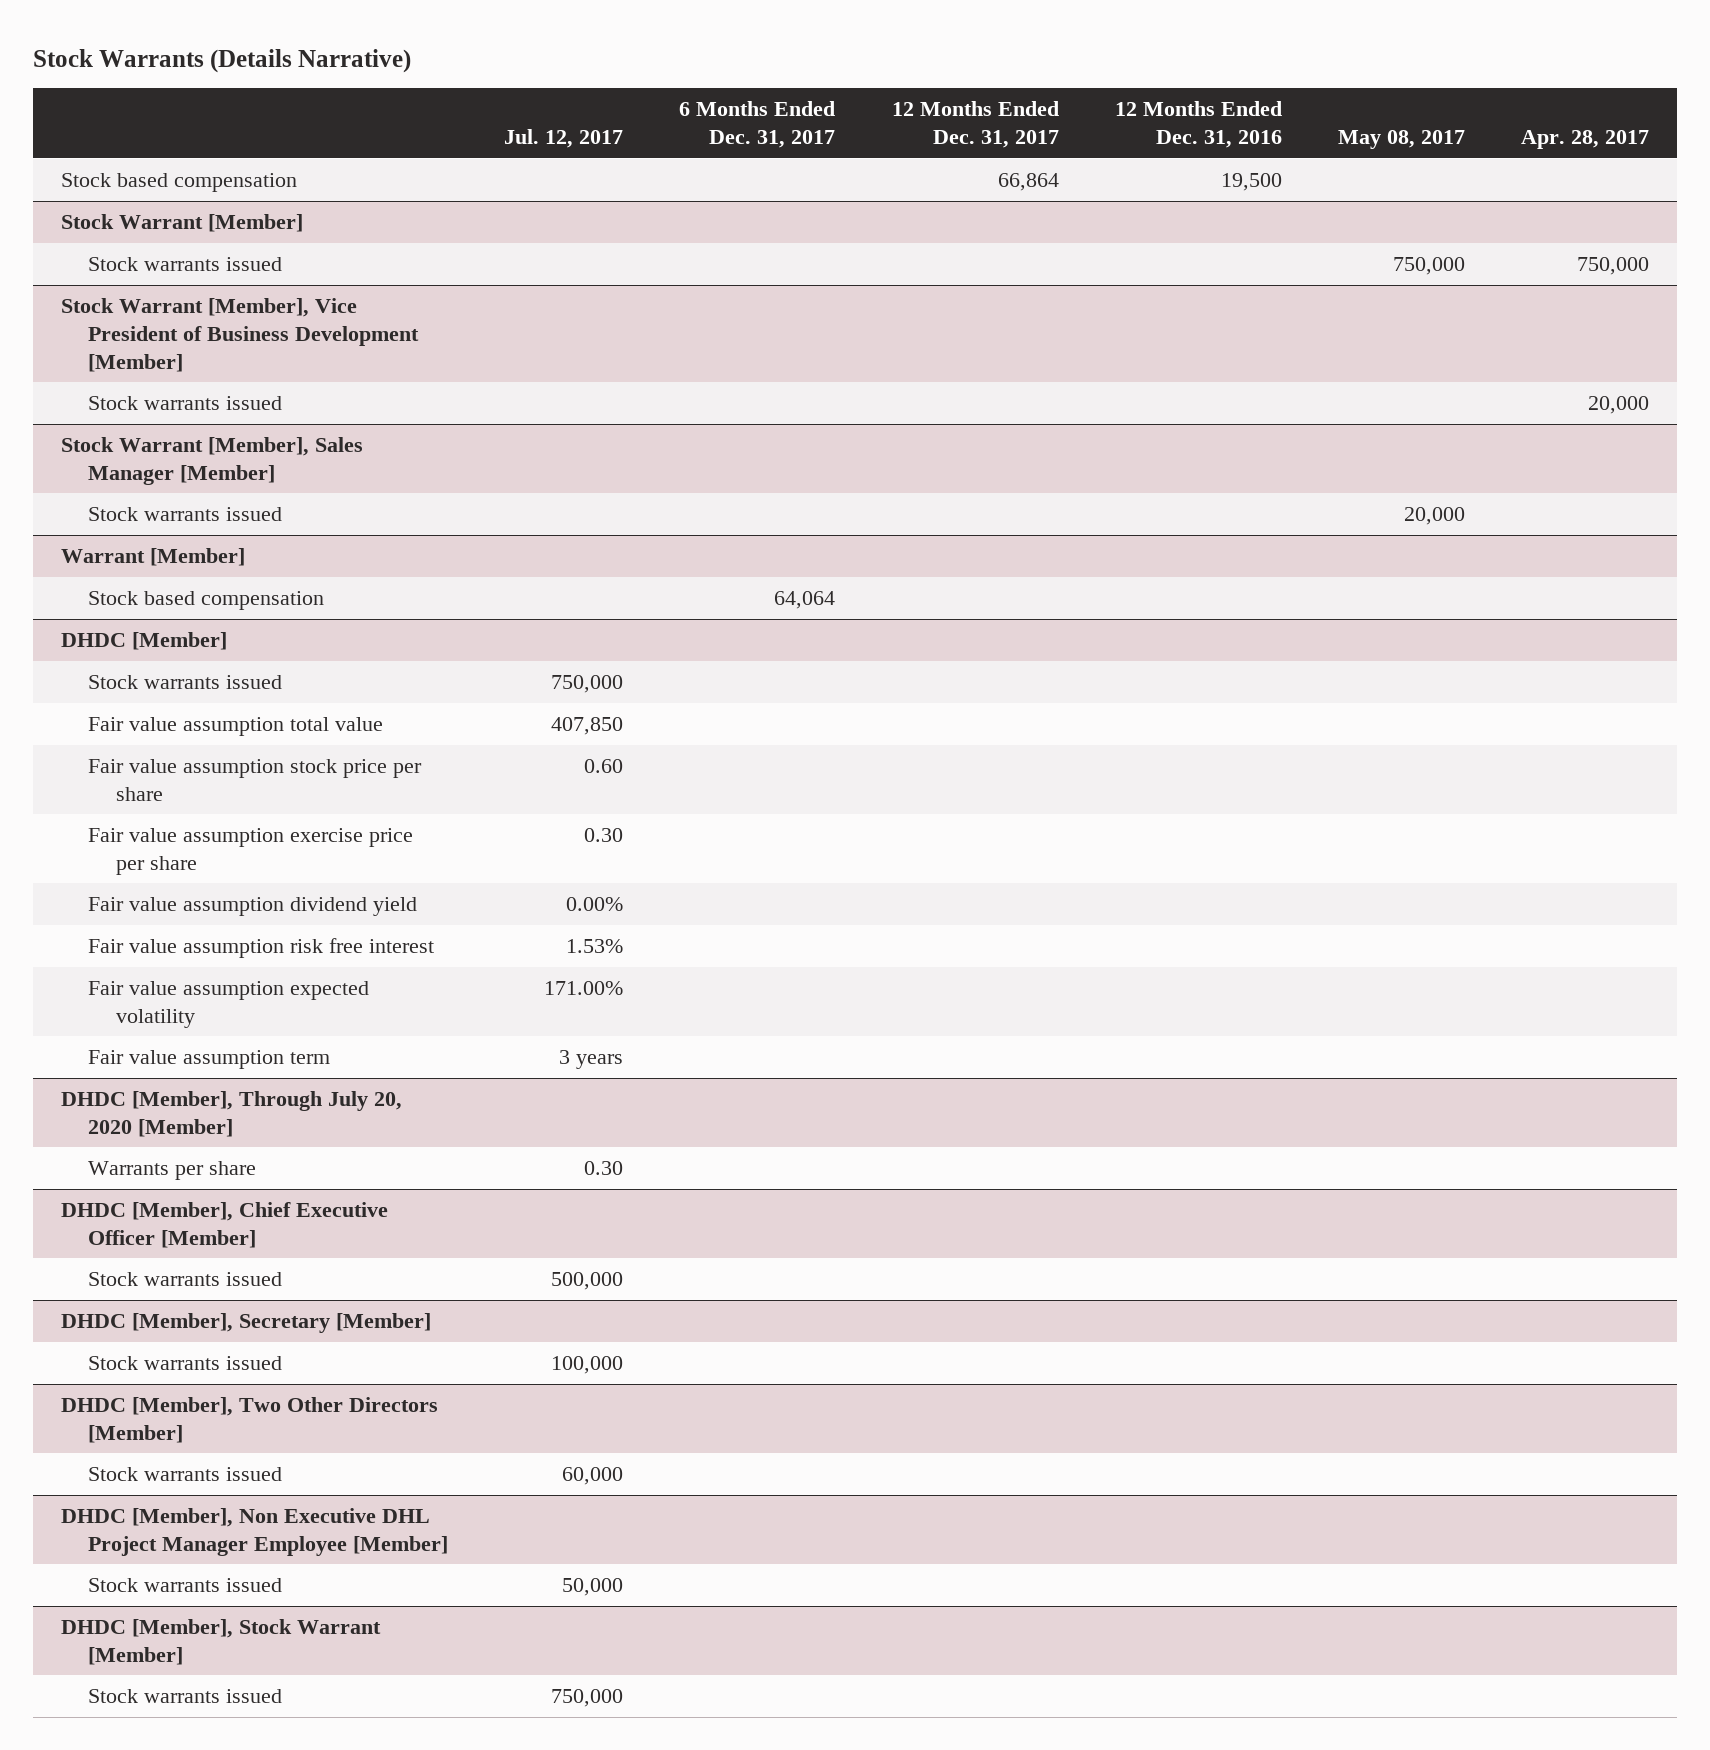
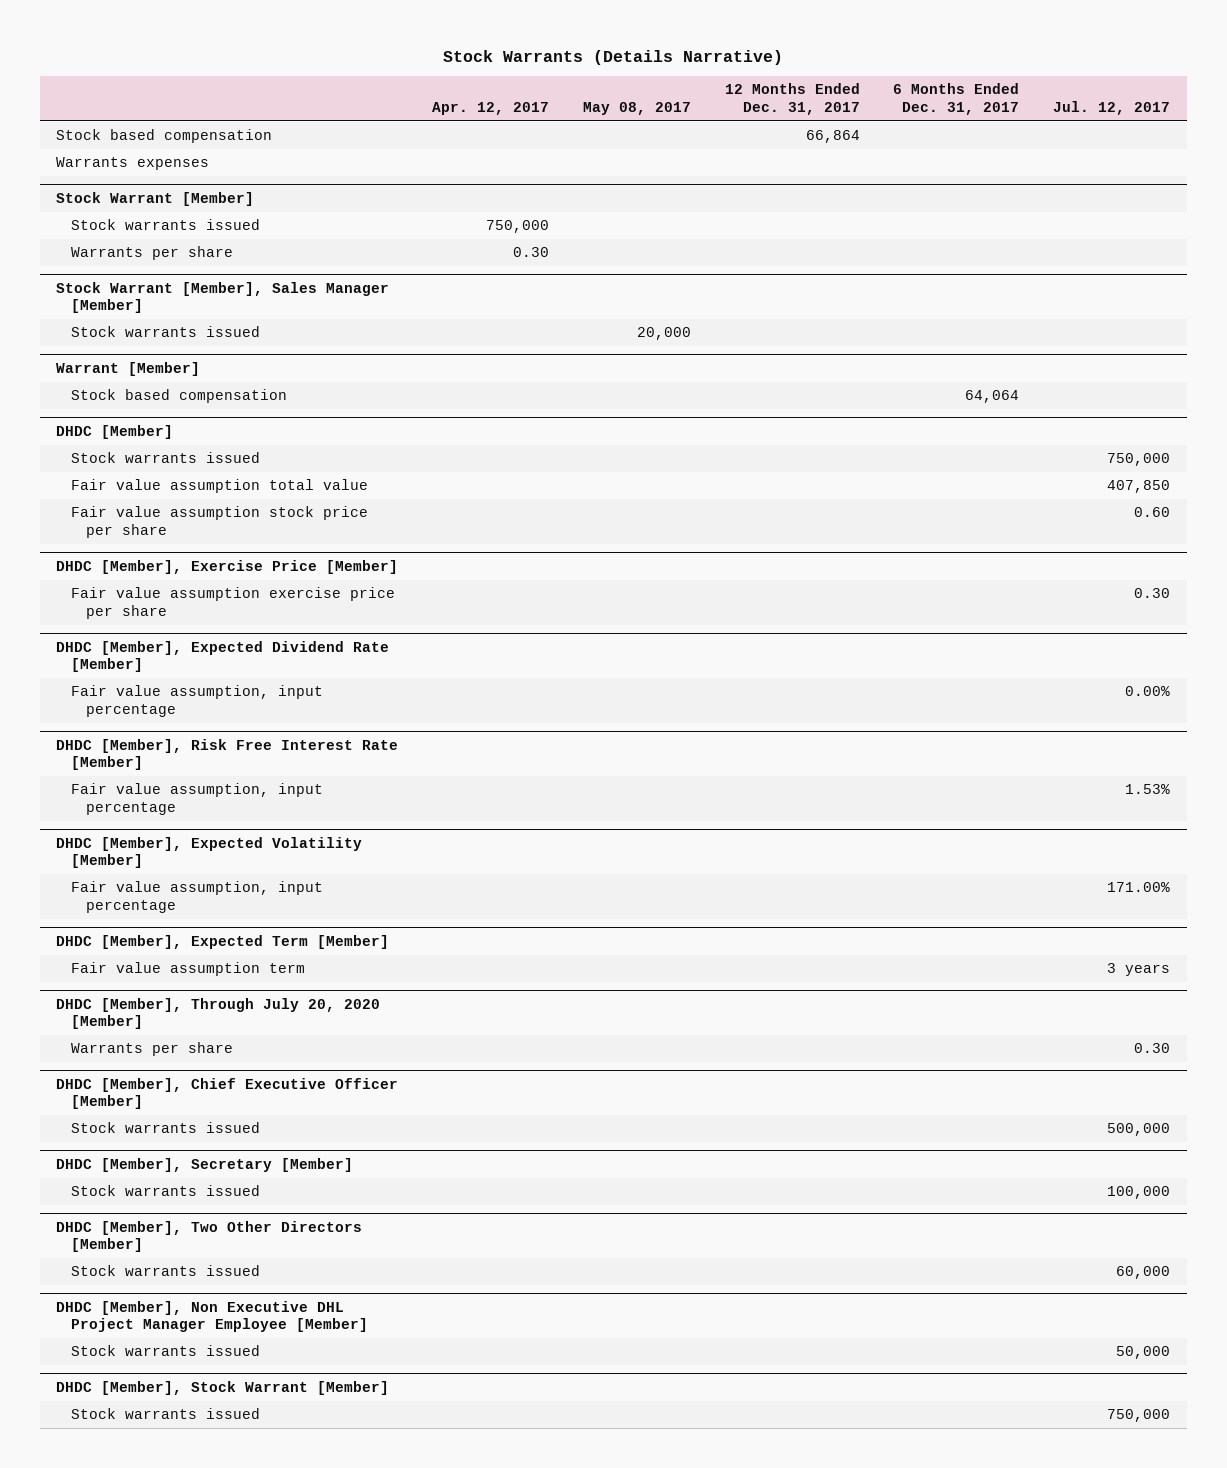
[1114,101,1282,149] 12 Months Ended Dec. 31, 2016 -> none
[1520,130,1649,150] Apr. 28, 2017 -> none
none -> [432,101,550,115] Apr. 12, 2017
none -> [56,157,210,171] Warrants expenses
[88,256,283,271] Stock warrants issued -> none
[60,297,420,372] Stock Warrant [Member], Vice President of Business Development [Member] -> none
none -> [71,246,234,261] Warrants per share
none -> [56,559,399,574] DHDC [Member], Exercise Price [Member]
[88,896,418,916] Fair value assumption dividend yield -> none
none -> [56,640,390,673] DHDC [Member], Expected Dividend Rate [Member]
none -> [71,685,324,717] Fair value assumption, input percentage
none -> [56,738,399,771] DHDC [Member], Risk Free Interest Rate [Member]
[88,937,435,958] Fair value assumption risk free interest -> [71,783,324,815] Fair value assumption, input percentage
none -> [56,836,363,869] DHDC [Member], Expected Volatility [Member]
[88,980,370,1028] Fair value assumption expected volatility -> [71,881,324,913] Fair value assumption, input percentage
none -> [56,934,390,949] DHDC [Member], Expected Term [Member]

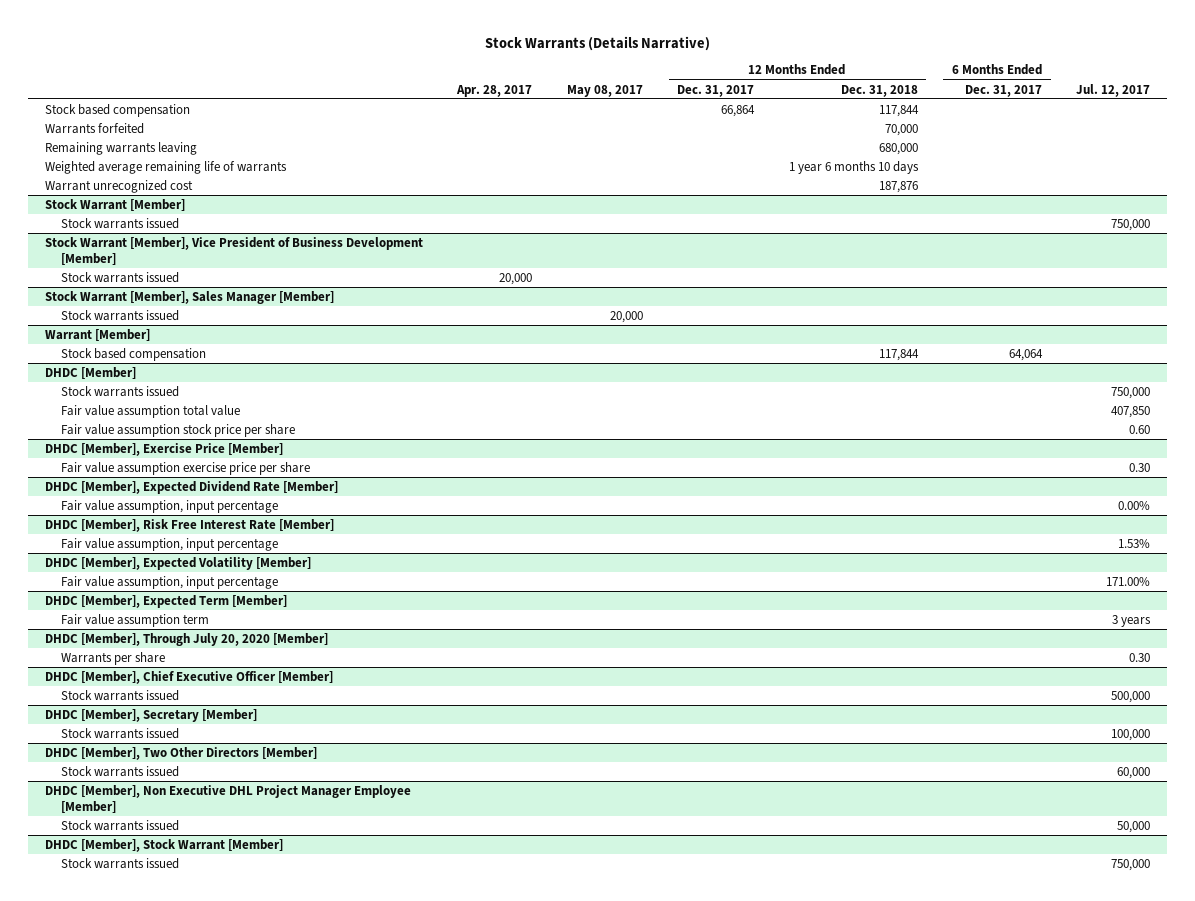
[432,101,550,115] Apr. 12, 2017 -> none
none -> [456,84,533,97] Apr. 28, 2017
none -> [840,84,918,97] Dec. 31, 2018
[56,157,210,171] Warrants expenses -> none
none -> [45,122,145,134] Warrants forfeited
none -> [45,141,198,155] Remaining warrants leaving
none -> [45,160,288,174] Weighted average remaining life of warrants
none -> [45,179,194,193] Warrant unrecognized cost
none -> [61,217,180,229] Stock warrants issued
none -> [45,236,424,265] Stock Warrant [Member], Vice President of Business Development [Member]
[71,246,234,261] Warrants per share -> none

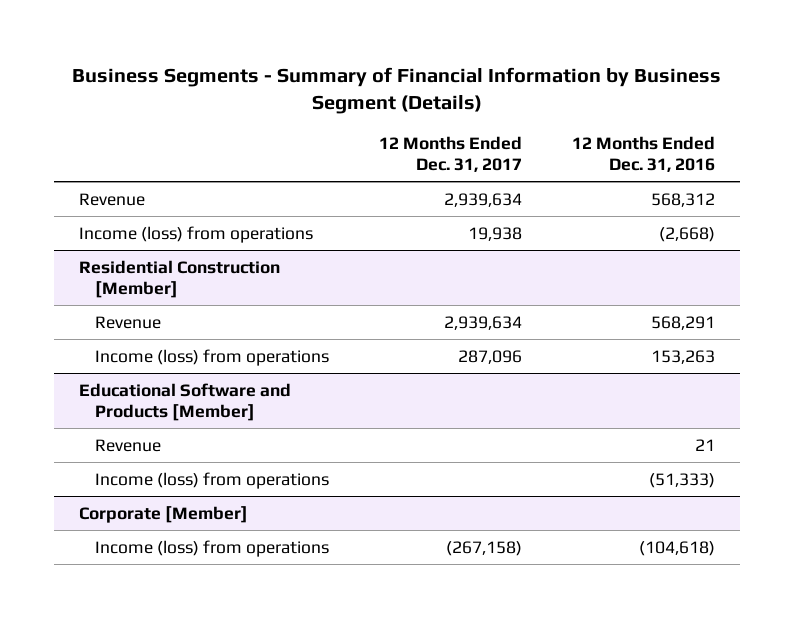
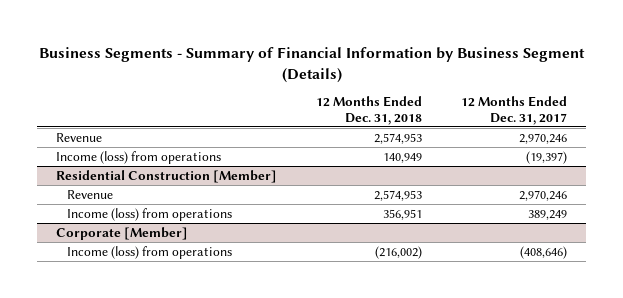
[571,136,715,172] 12 Months Ended Dec. 31, 2016 -> none
none -> [316,95,423,125] 12 Months Ended Dec. 31, 2018
[443,192,522,207] 2,939,634 -> [518,132,567,144] 2,970,246
[467,226,522,241] 19,938 -> [525,150,567,164] (19,397)
[79,382,292,421] Educational Software and Products [Member] -> none
[95,438,162,452] Revenue -> none
[95,471,330,489] Income (loss) from operations -> none
[443,315,522,330] 2,939,634 -> [518,189,567,201] 2,970,246
[457,349,522,364] 287,096 -> [527,209,567,220] 389,249
[445,540,522,556] (267,158) -> [519,245,567,259] (408,646)

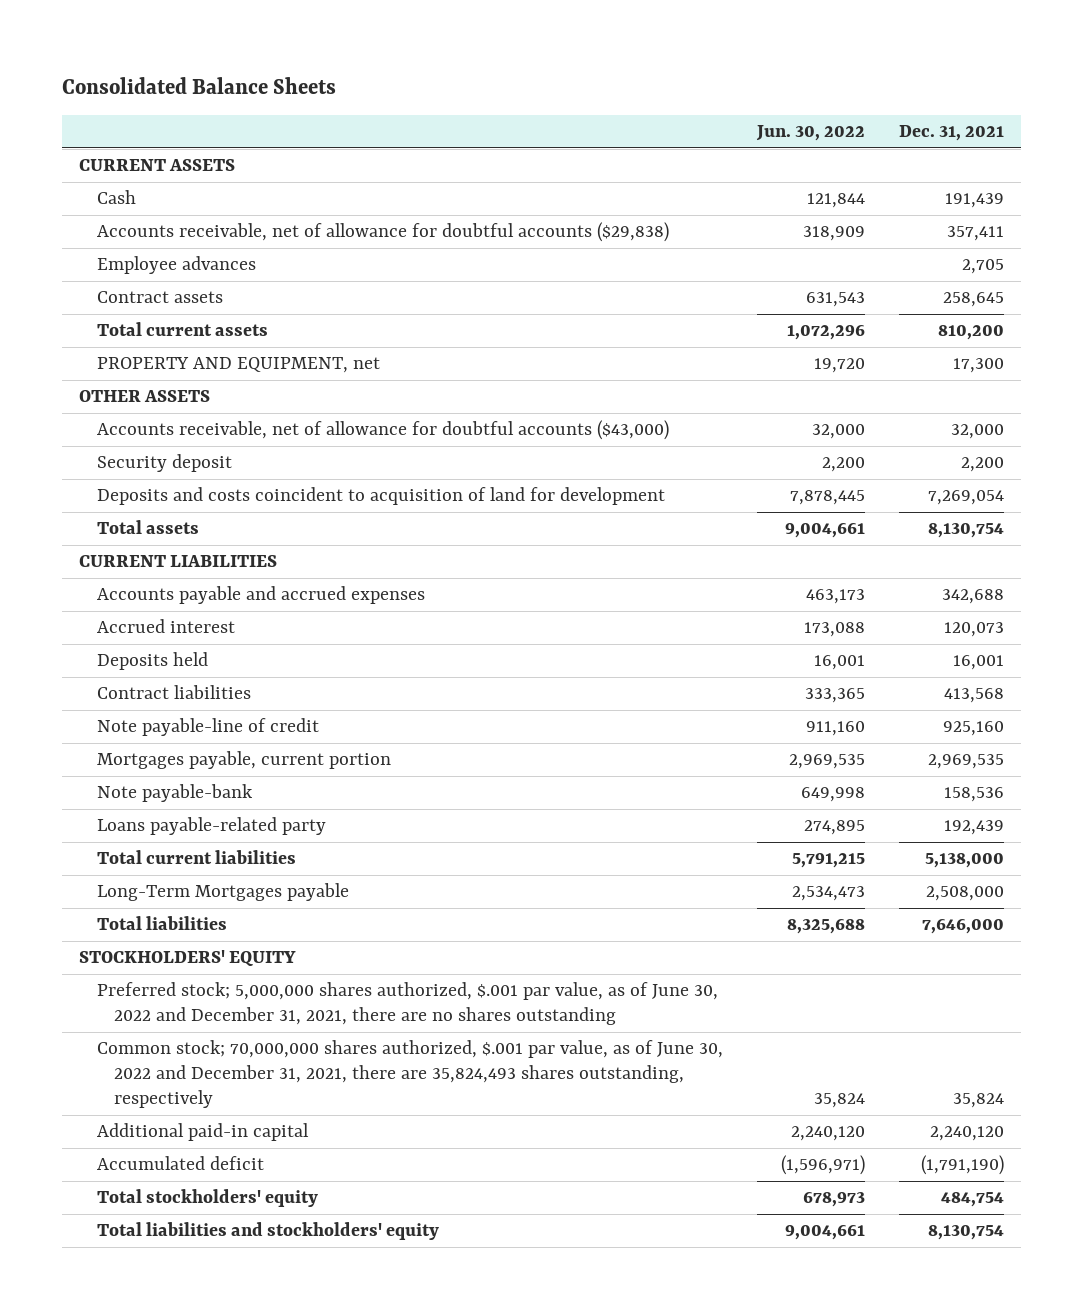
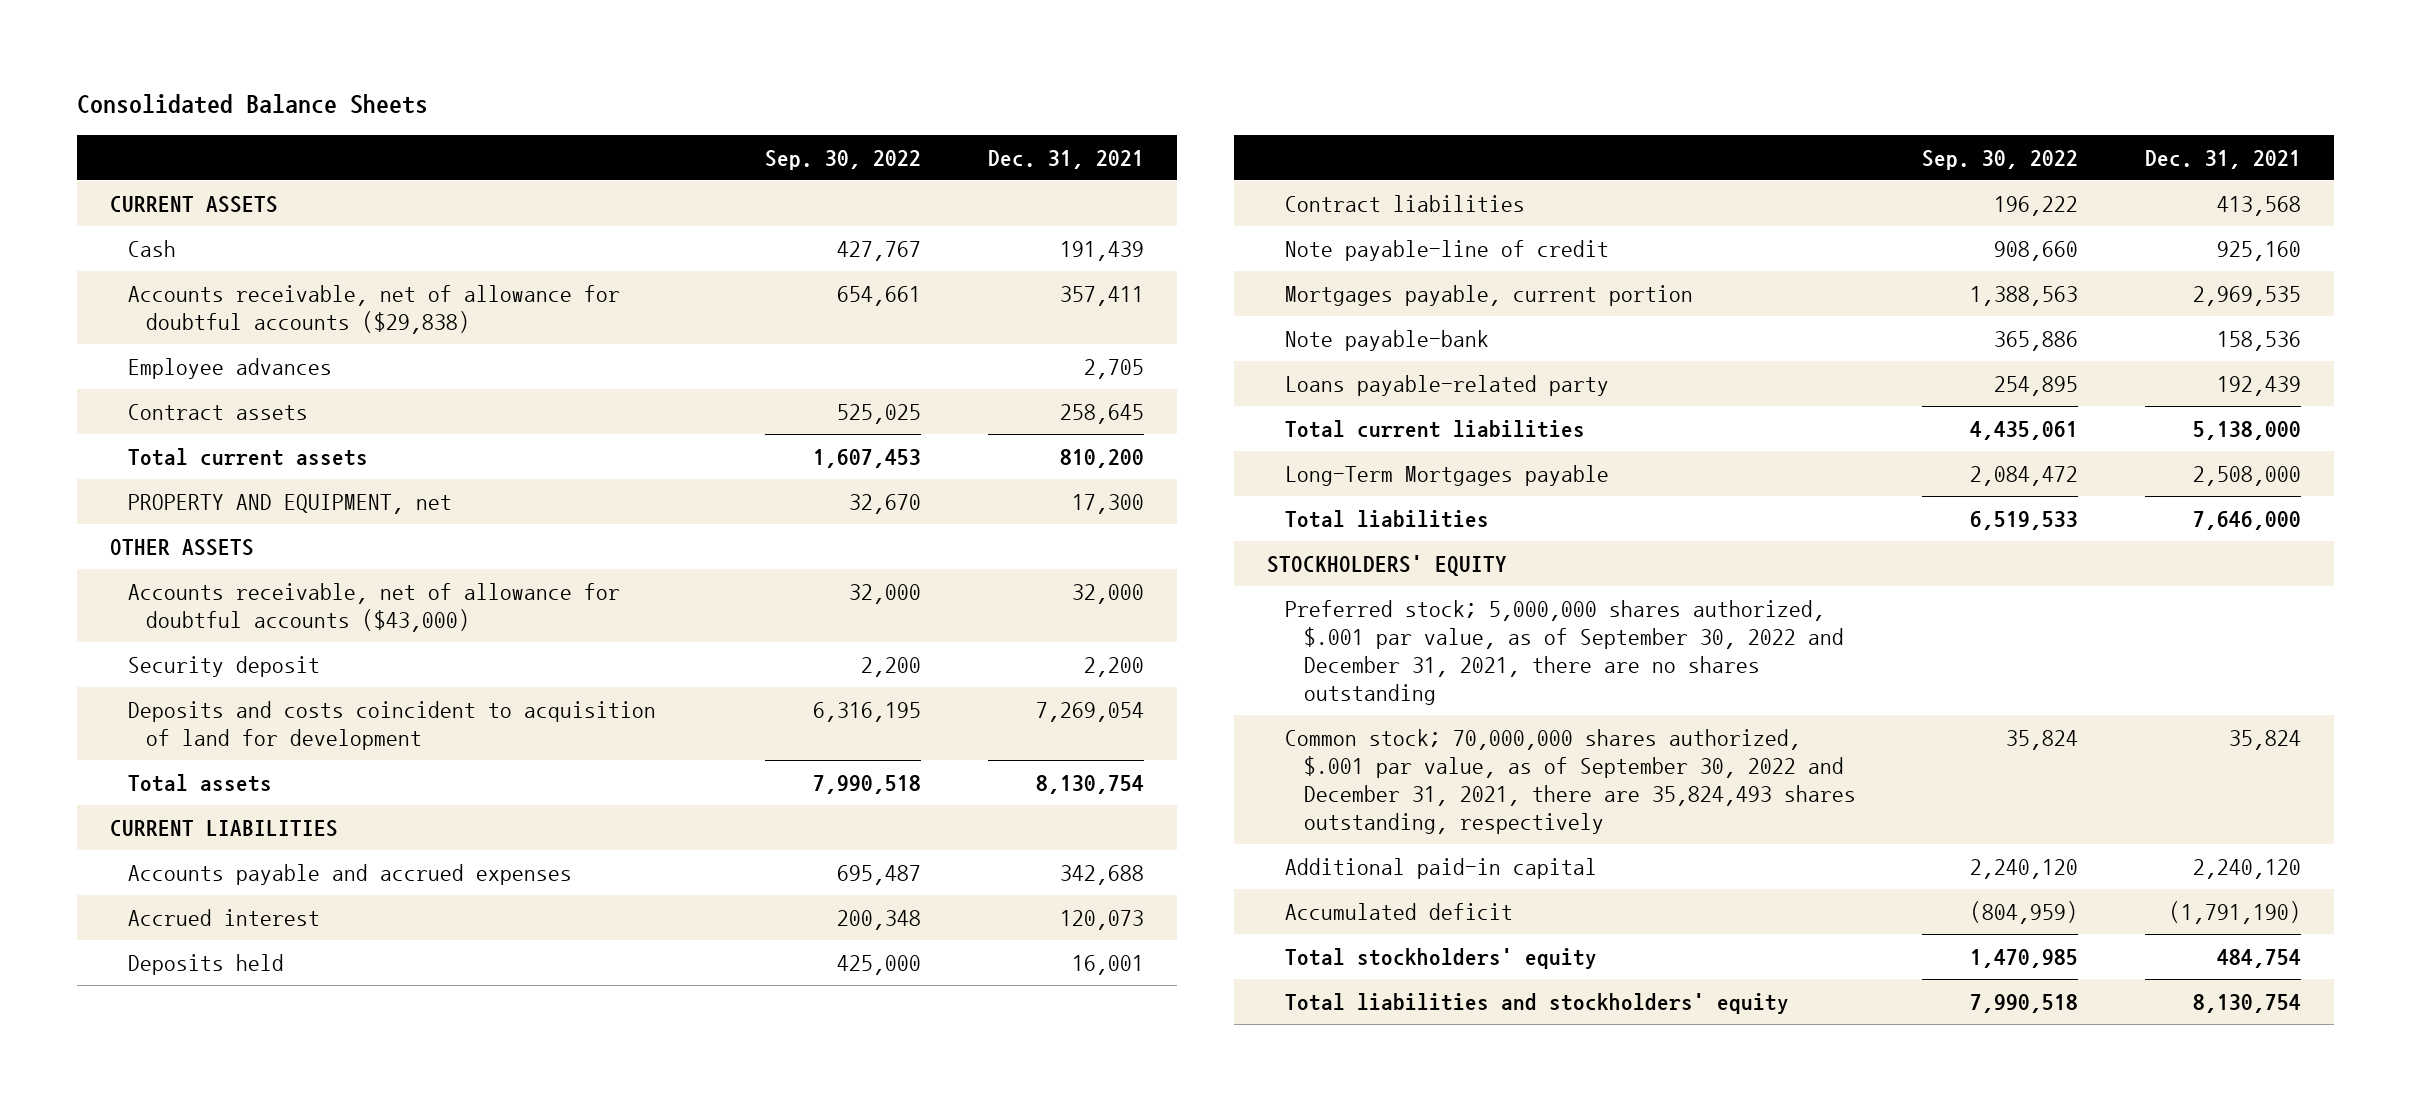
[755,125,865,142] Jun. 30, 2022 -> none
none -> [765,149,922,170] Sep. 30, 2022
[96,982,718,1026] Preferred stock; 5,000,000 shares authorized, $.001 par value, as of June 30, 2022 and December 31, 2021, there are no shares outstanding -> [1285,599,1844,706] Preferred stock; 5,000,000 shares authorized, $.001 par value, as of September 30, 2022 and December 31, 2021, there are no shares outstanding
[96,1040,723,1109] Common stock; 70,000,000 shares authorized, $.001 par value, as of June 30, 2022 and December 31, 2021, there are 35,824,493 shares outstanding, respectively -> [1285,728,1856,835] Common stock; 70,000,000 shares authorized, $.001 par value, as of September 30, 2022 and December 31, 2021, there are 35,824,493 shares outstanding, respectively

